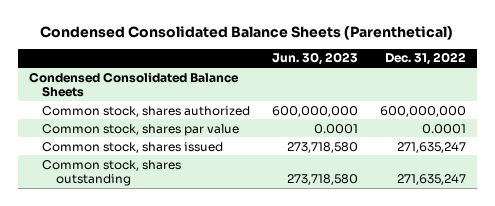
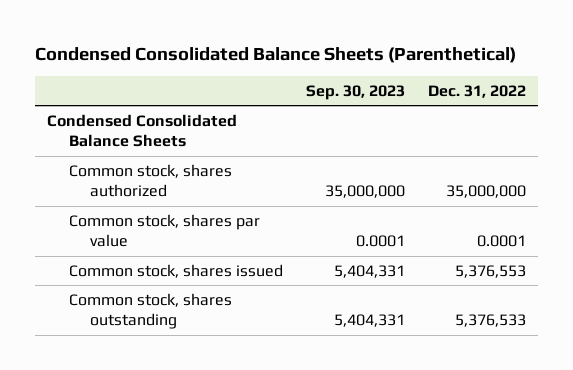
[272,52,359,66] Jun. 30, 2023 -> none
none -> [305,84,405,100] Sep. 30, 2023
[379,105,466,117] 600,000,000 -> [446,185,527,199] 35,000,000
[396,141,466,153] 271,635,247 -> [455,264,527,278] 5,376,553
[396,173,466,185] 271,635,247 -> [455,314,527,328] 5,376,533

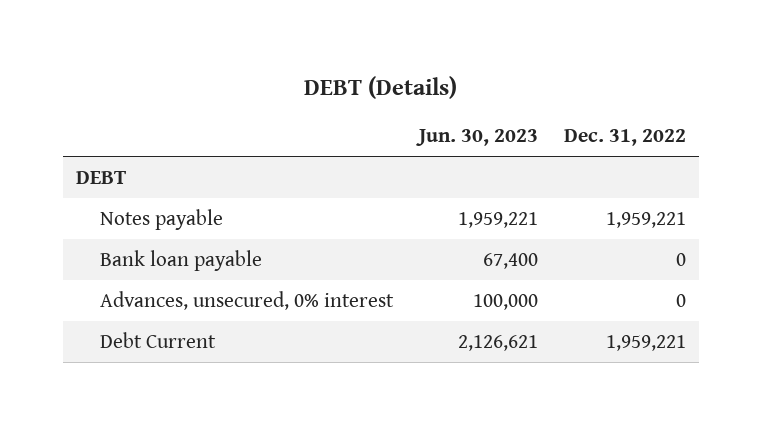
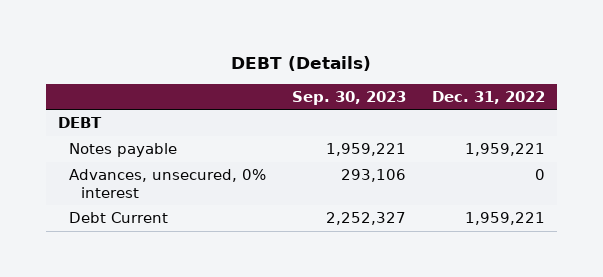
[416,128,539,146] Jun. 30, 2023 -> none
none -> [292,90,407,105] Sep. 30, 2023
[100,249,263,271] Bank loan payable -> none

